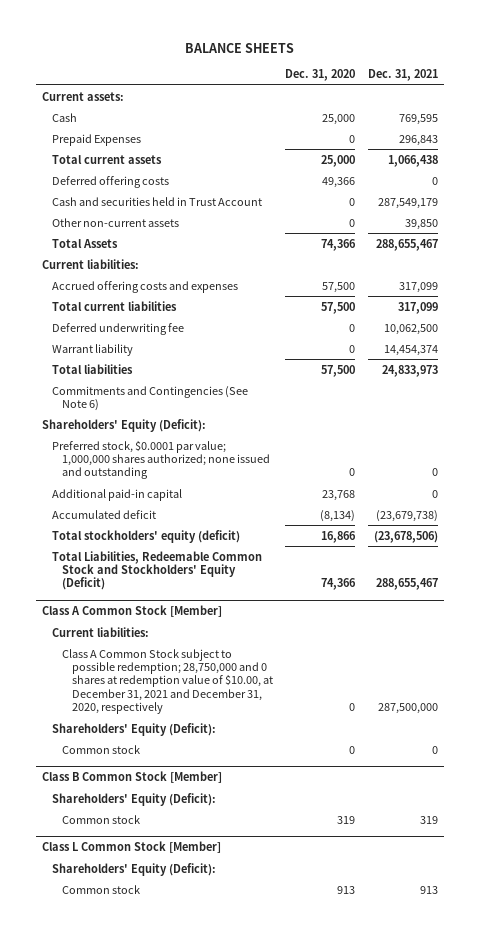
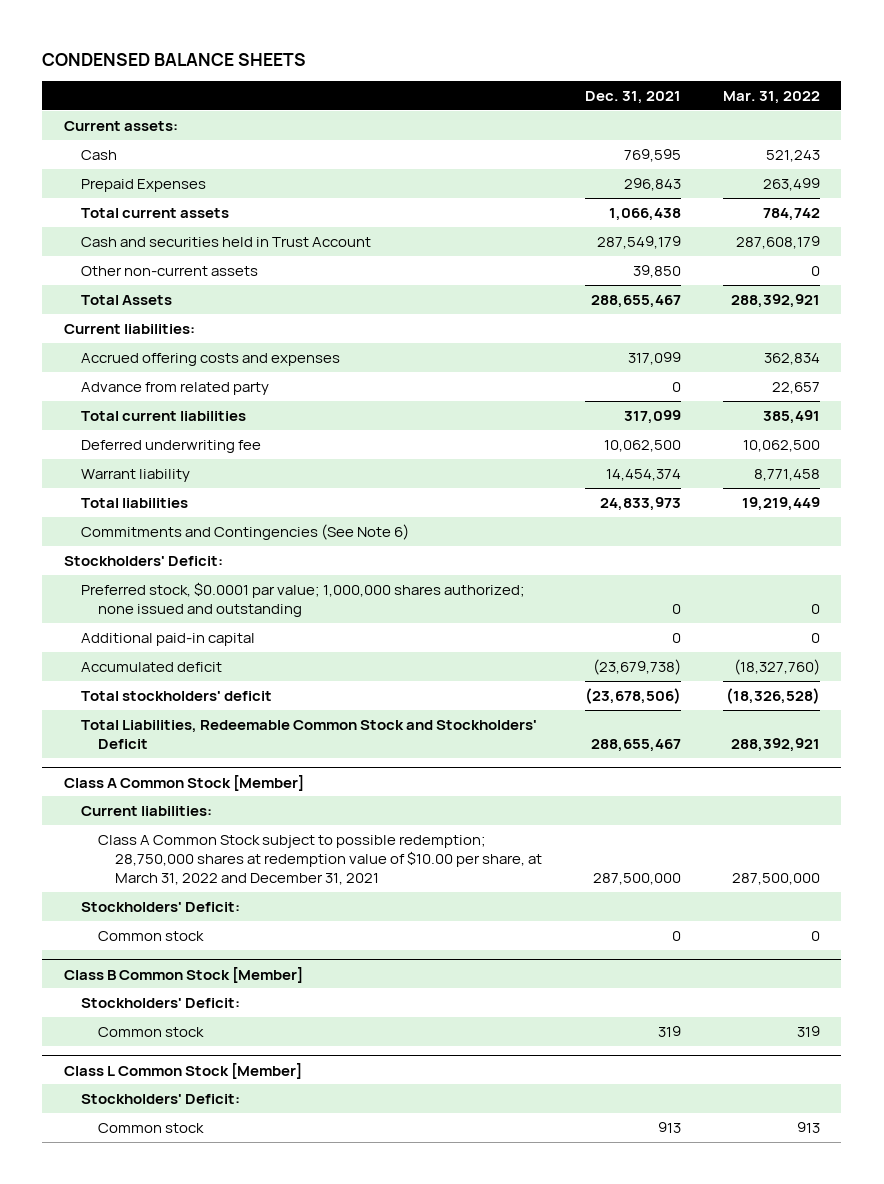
[184,42,294,53] BALANCE SHEETS -> [42,52,307,66] CONDENSED BALANCE SHEETS
[285,69,356,82] Dec. 31, 2020 -> none
none -> [723,90,821,104] Mar. 31, 2022
[51,175,169,188] Deferred offering costs -> none
none -> [80,381,269,395] Advance from related party
[41,418,206,432] Shareholders' Equity (Deficit): -> [63,555,223,566] Stockholders' Deficit:
[51,529,240,543] Total stockholders' equity (deficit) -> [80,690,272,701] Total stockholders' deficit
[51,550,262,591] Total Liabilities, Redeemable Common Stock and Stockholders' Equity (Deficit) -> [80,719,537,750] Total Liabilities, Redeemable Common Stock and Stockholders' Deficit
[61,648,273,714] Class A Common Stock subject to possible redemption; 28,750,000 and 0 shares at redemption value of $10.00, at December 31, 2021 and December 31, 2020, respectively -> [98,834,543,886] Class A Common Stock subject to possible redemption; 28,750,000 shares at redemption value of $10.00 per share, at March 31, 2022 and December 31, 2021
[51,722,216,736] Shareholders' Equity (Deficit): -> [80,901,240,912] Stockholders' Deficit:
[51,792,216,806] Shareholders' Equity (Deficit): -> [80,997,240,1008] Stockholders' Deficit:
[51,862,216,876] Shareholders' Equity (Deficit): -> [80,1093,240,1104] Stockholders' Deficit:

